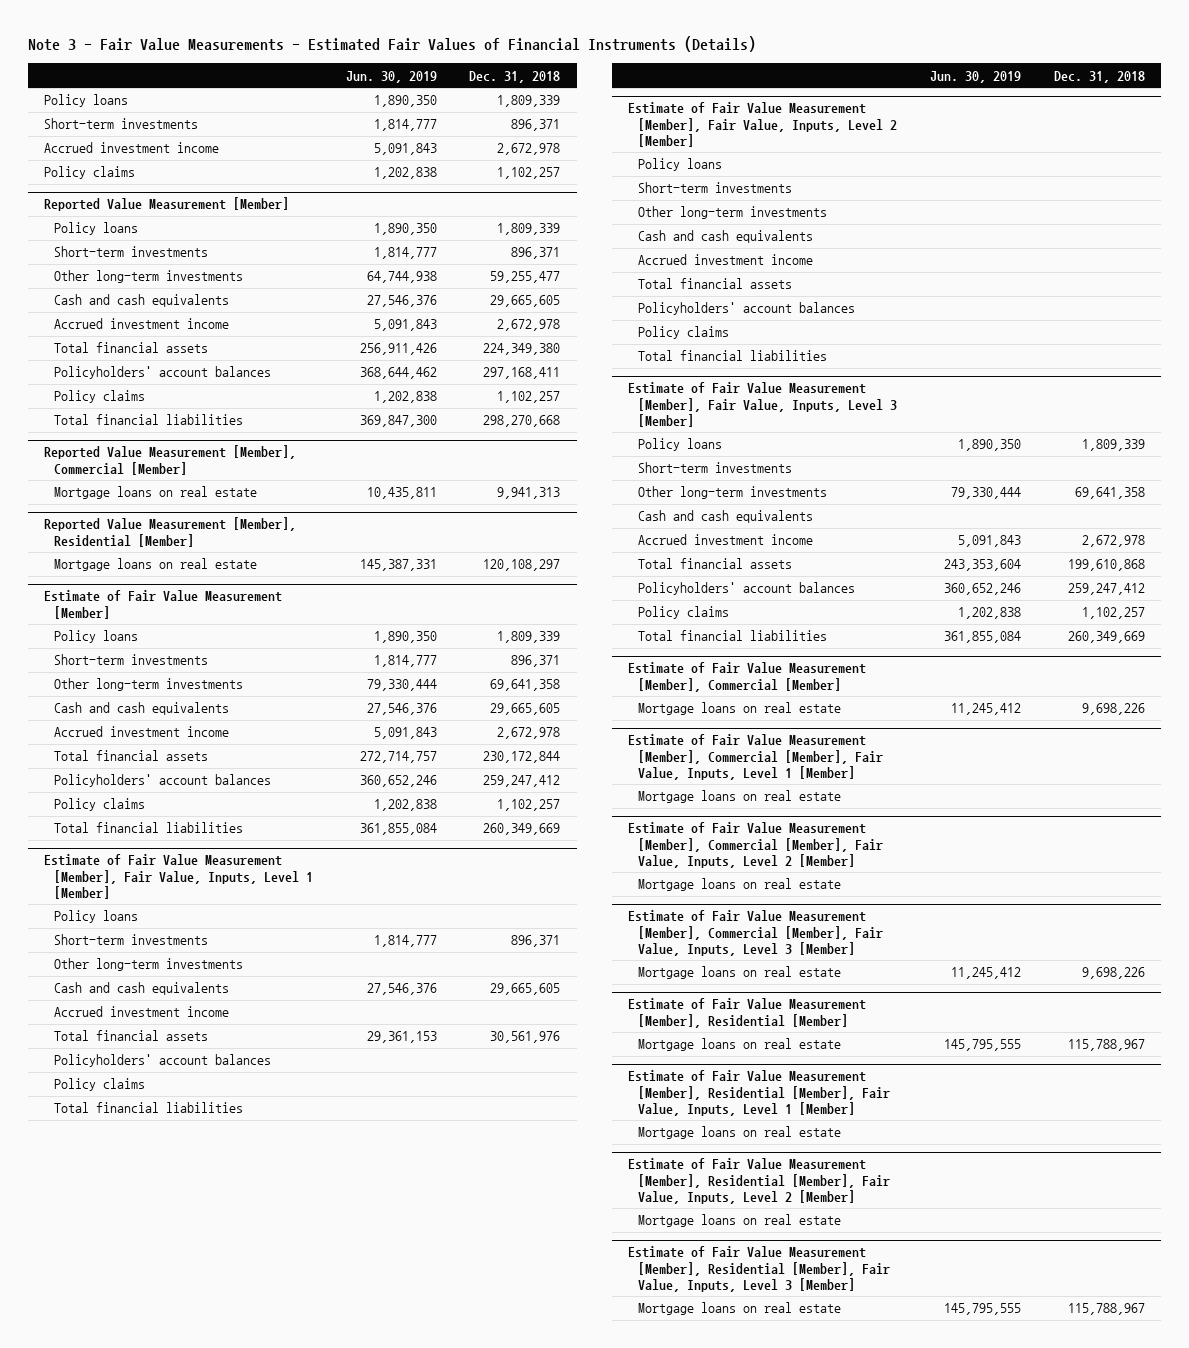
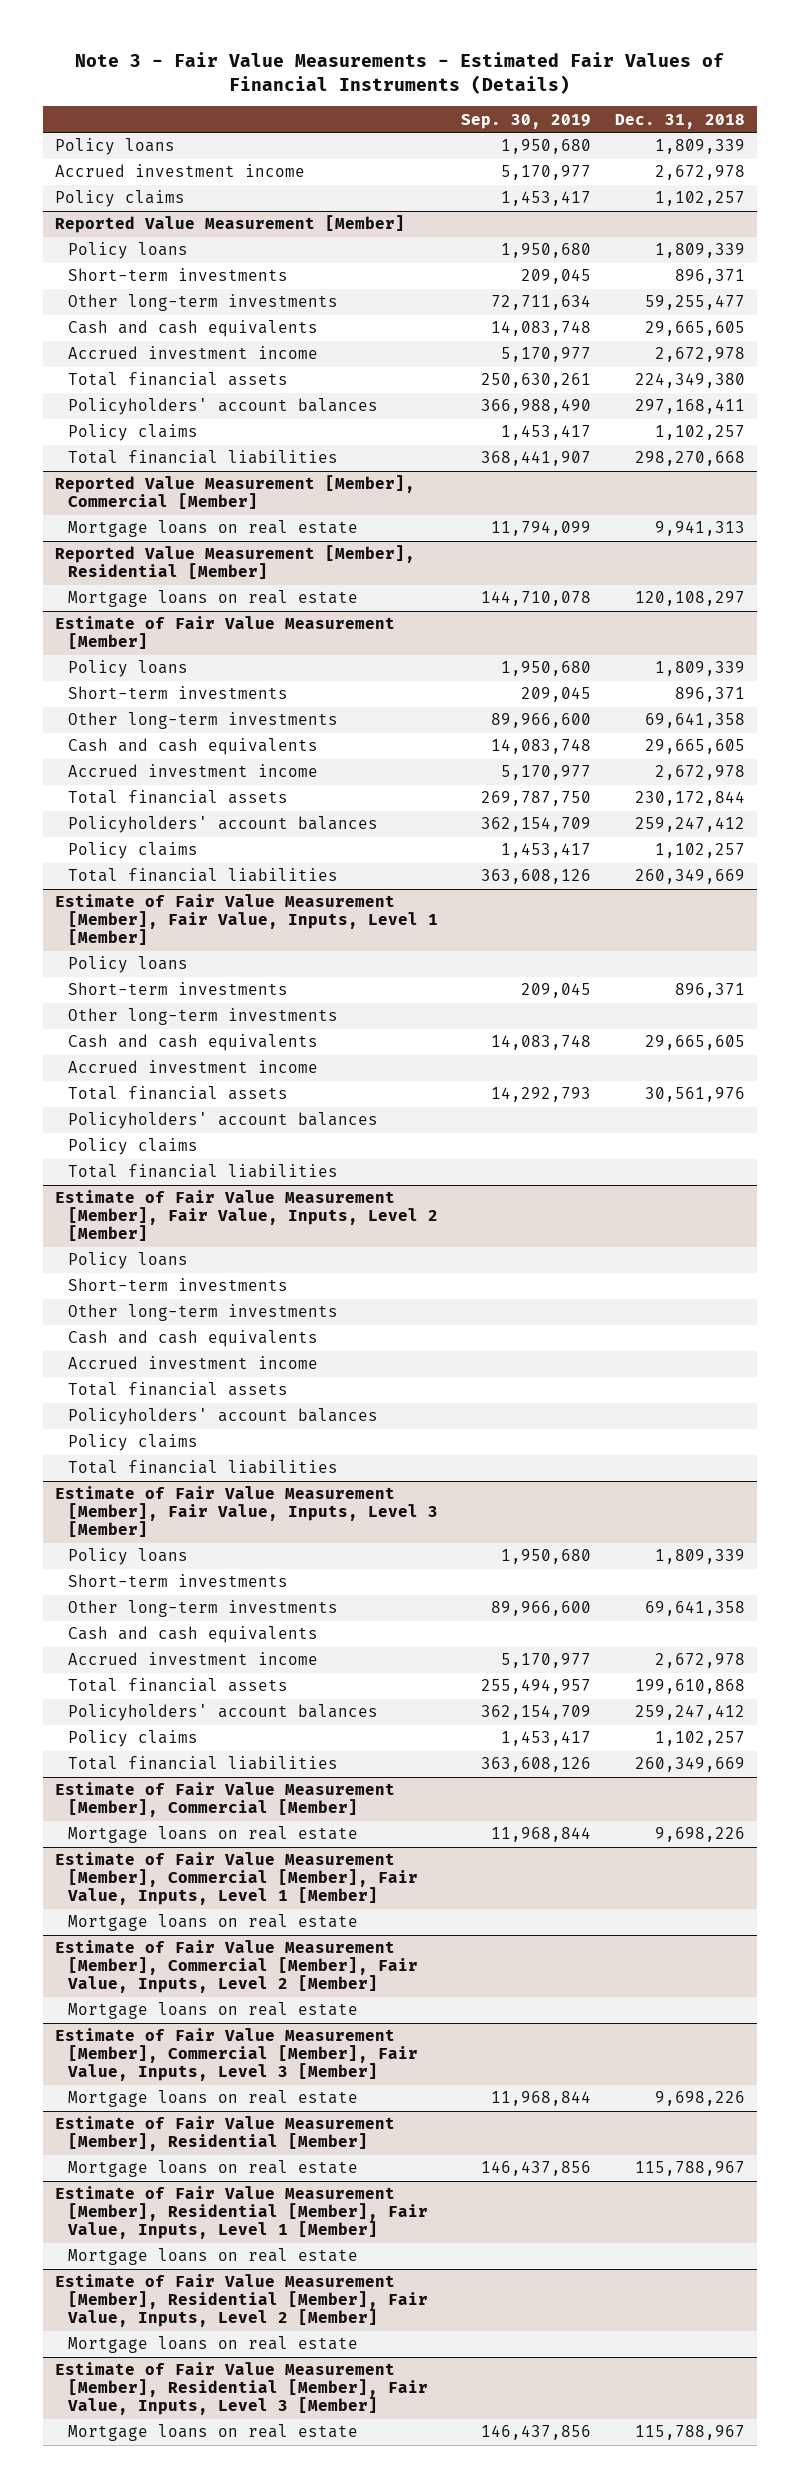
[345,70,437,83] Jun. 30, 2019 -> none
none -> [461,113,592,129] Sep. 30, 2019
[43,118,198,130] Short-term investments -> none

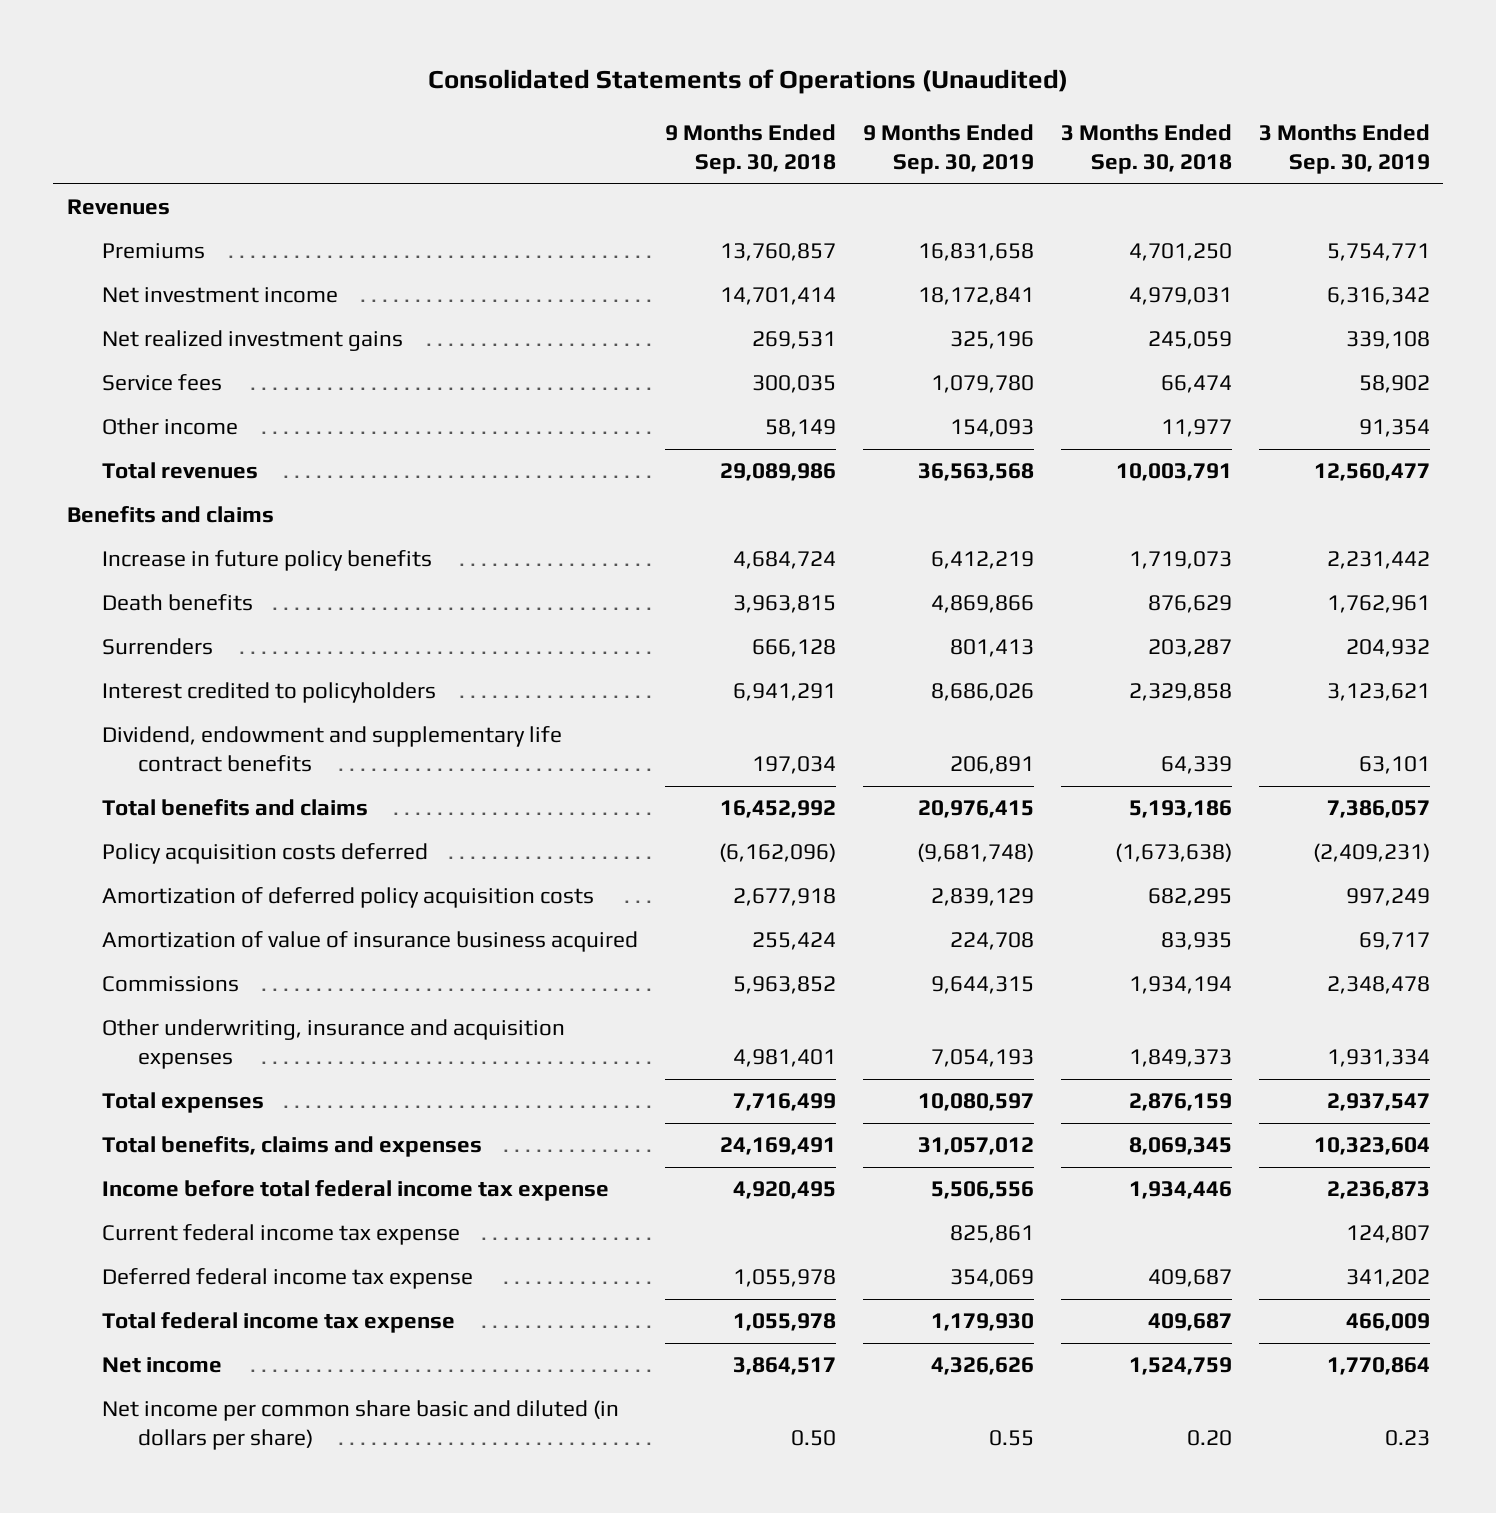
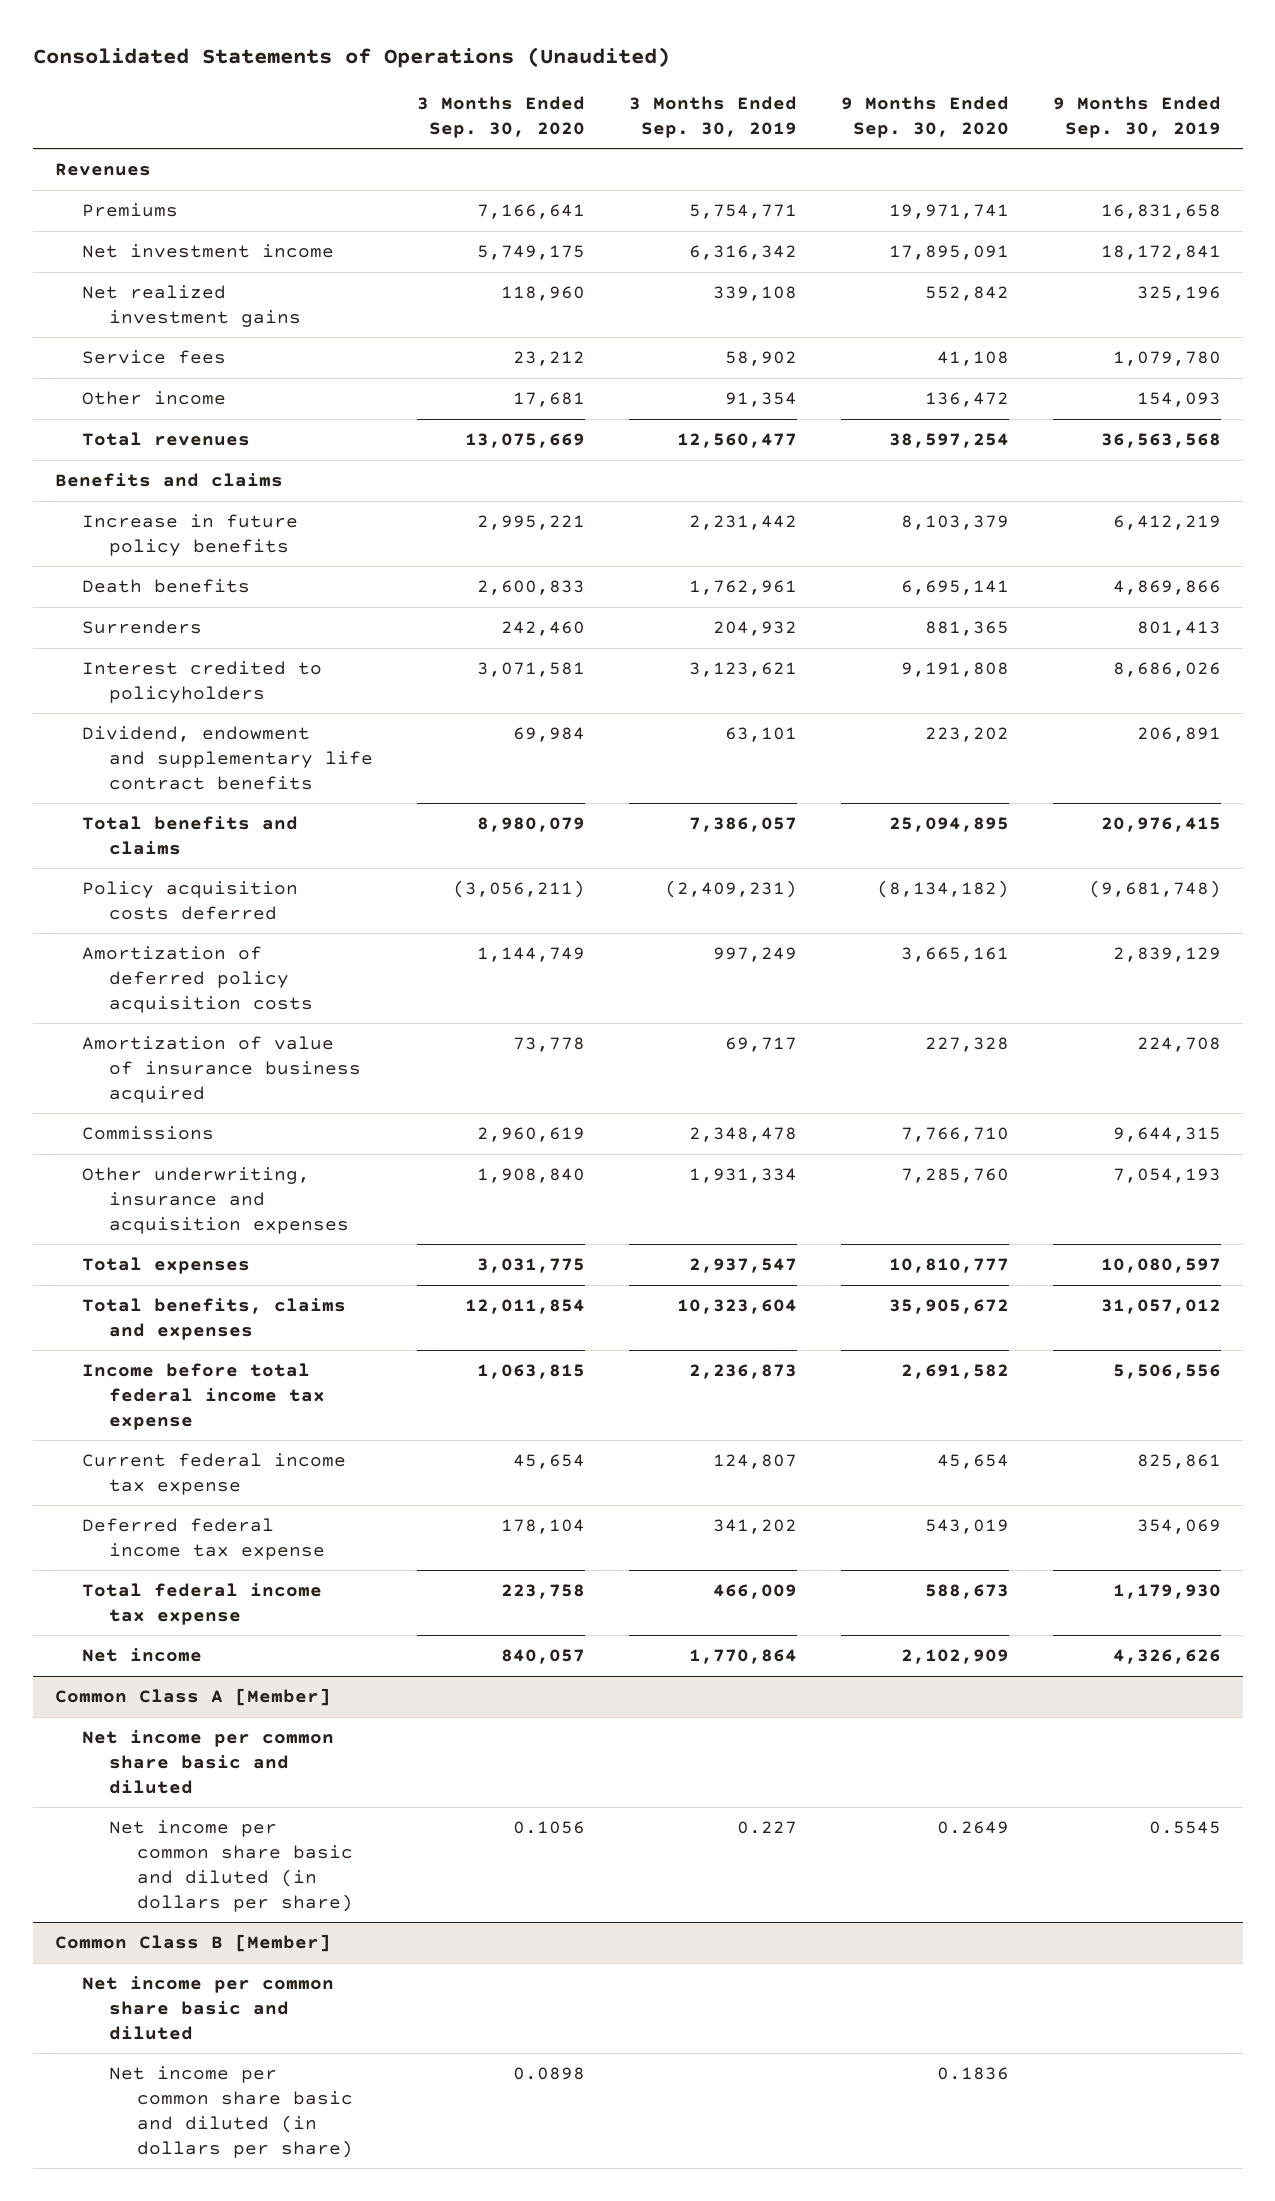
[664,123,836,174] 9 Months Ended Sep. 30, 2018 -> none
[1060,123,1232,174] 3 Months Ended Sep. 30, 2018 -> none
none -> [417,95,586,138] 3 Months Ended Sep. 30, 2020
none -> [840,95,1009,138] 9 Months Ended Sep. 30, 2020
none -> [54,1688,331,1707] Common Class A [Member]
none -> [81,1730,334,1794] Net income per common share basic and diluted
[988,1430,1034,1447] 0.55 -> [1148,1821,1221,1835] 0.5545
[1384,1430,1430,1447] 0.23 -> [737,1821,798,1835] 0.227
none -> [54,1934,331,1953] Common Class B [Member]
none -> [81,1976,334,2040] Net income per common share basic and diluted
none -> [109,2066,353,2158] Net income per common share basic and diluted (in dollars per share)

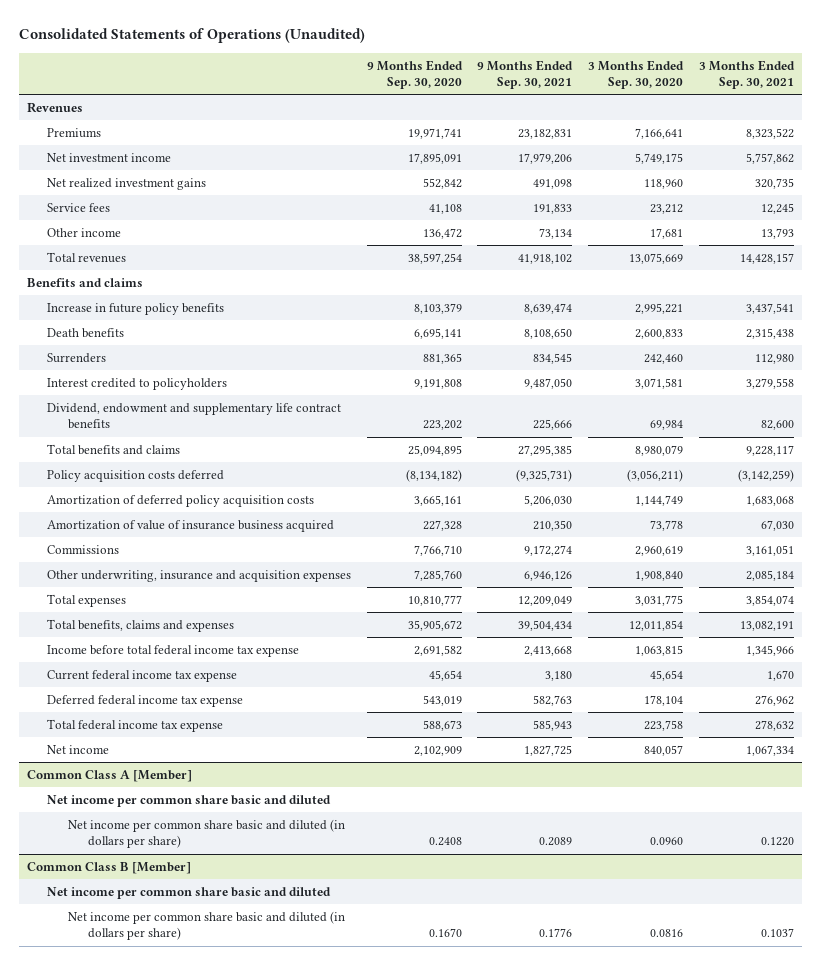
[629,95,798,138] 3 Months Ended Sep. 30, 2019 -> none
[1052,95,1221,138] 9 Months Ended Sep. 30, 2019 -> none
none -> [477,59,574,89] 9 Months Ended Sep. 30, 2021
none -> [698,59,795,89] 3 Months Ended Sep. 30, 2021
[513,1821,586,1835] 0.1056 -> [650,837,684,846] 0.0960
[936,1821,1009,1835] 0.2649 -> [428,837,462,847] 0.2408
[513,2067,586,2081] 0.0898 -> [650,929,684,938] 0.0816
[936,2067,1009,2081] 0.1836 -> [428,928,462,938] 0.1670

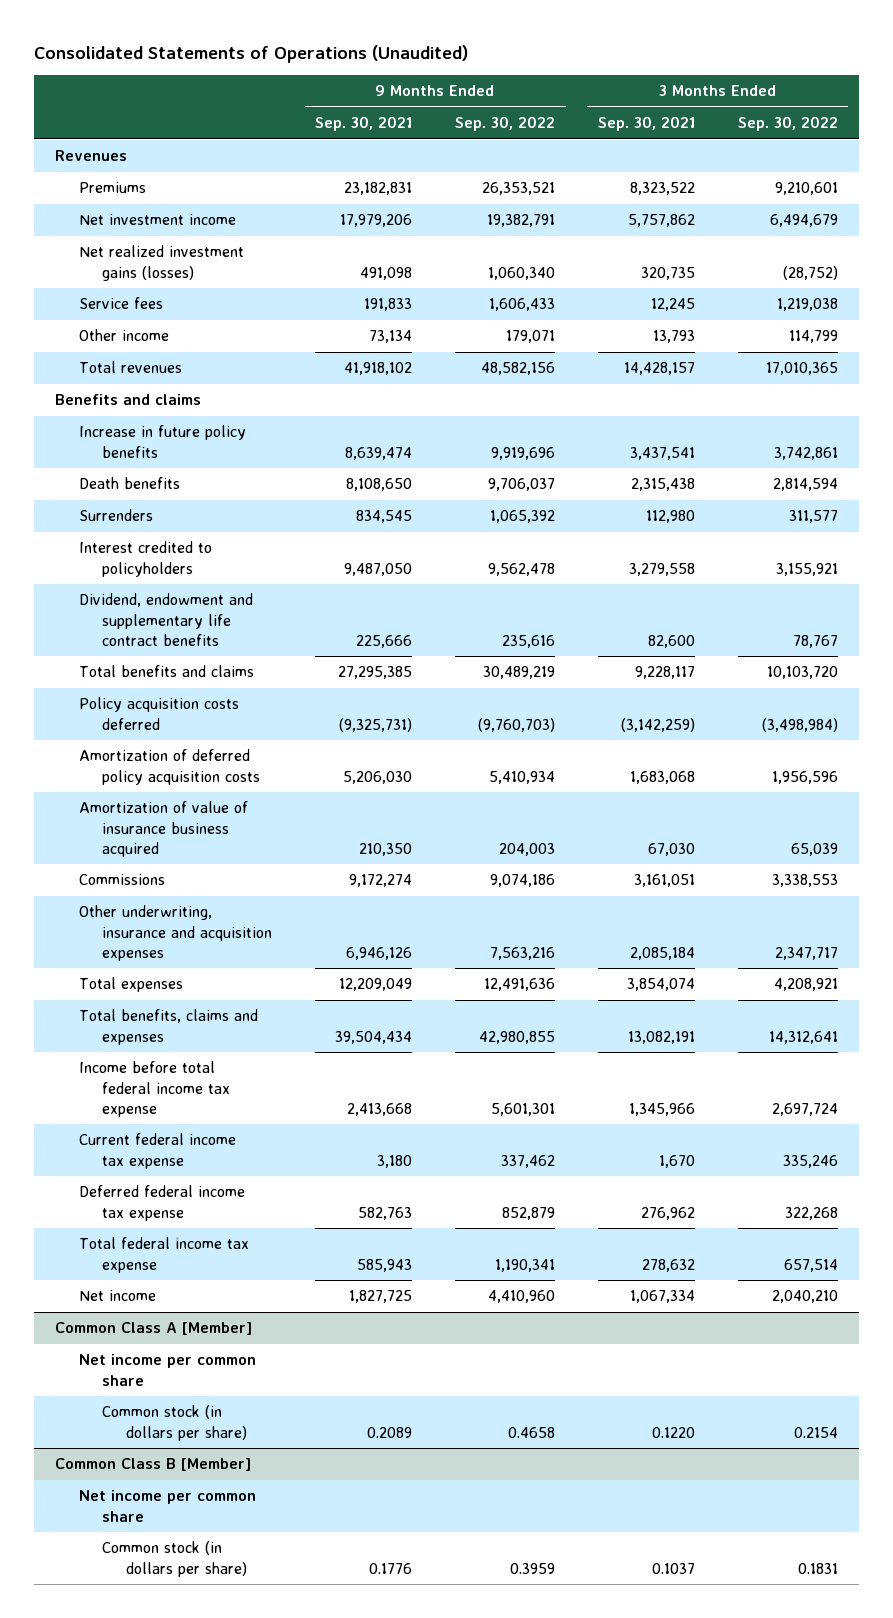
[366,59,463,89] 9 Months Ended Sep. 30, 2020 -> none
[588,59,685,89] 3 Months Ended Sep. 30, 2020 -> none
none -> [454,116,555,132] Sep. 30, 2022
none -> [737,116,838,132] Sep. 30, 2022
[47,177,207,190] Net realized investment gains -> [78,245,244,281] Net realized investment gains (losses)
[47,794,332,807] Net income per common share basic and diluted -> [78,1354,256,1386] Net income per common share
[67,818,345,849] Net income per common share basic and diluted (in dollars per share) -> [102,1405,248,1441] Common stock (in dollars per share)
[47,886,332,899] Net income per common share basic and diluted -> [78,1490,256,1522] Net income per common share
[67,910,345,941] Net income per common share basic and diluted (in dollars per share) -> [102,1541,248,1577] Common stock (in dollars per share)

